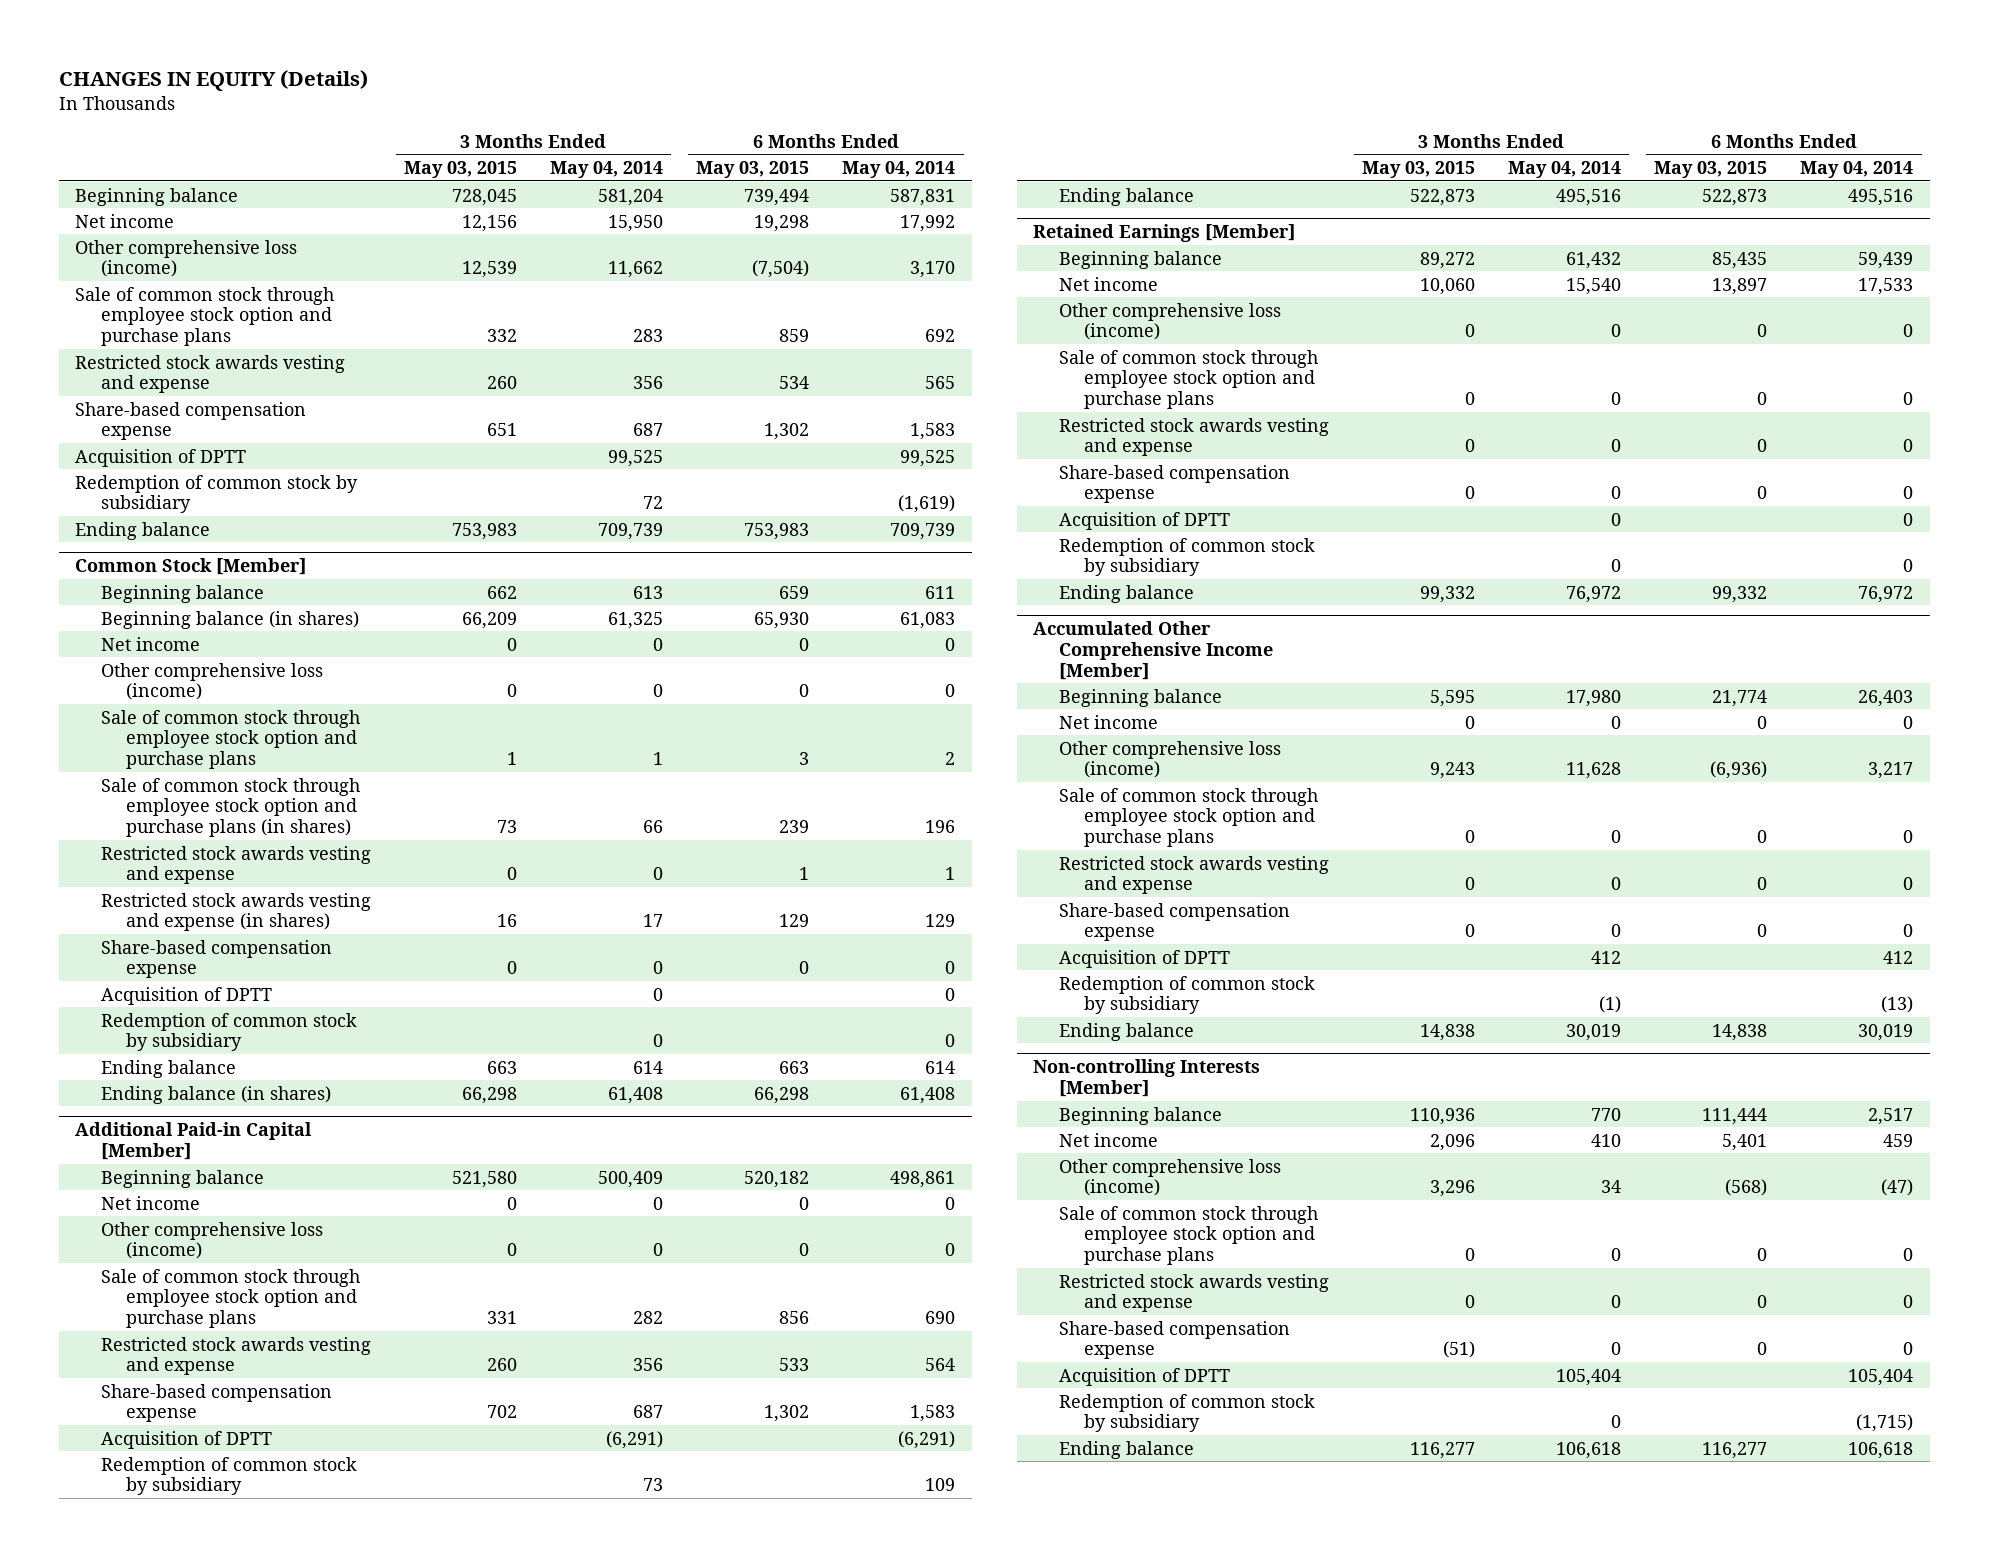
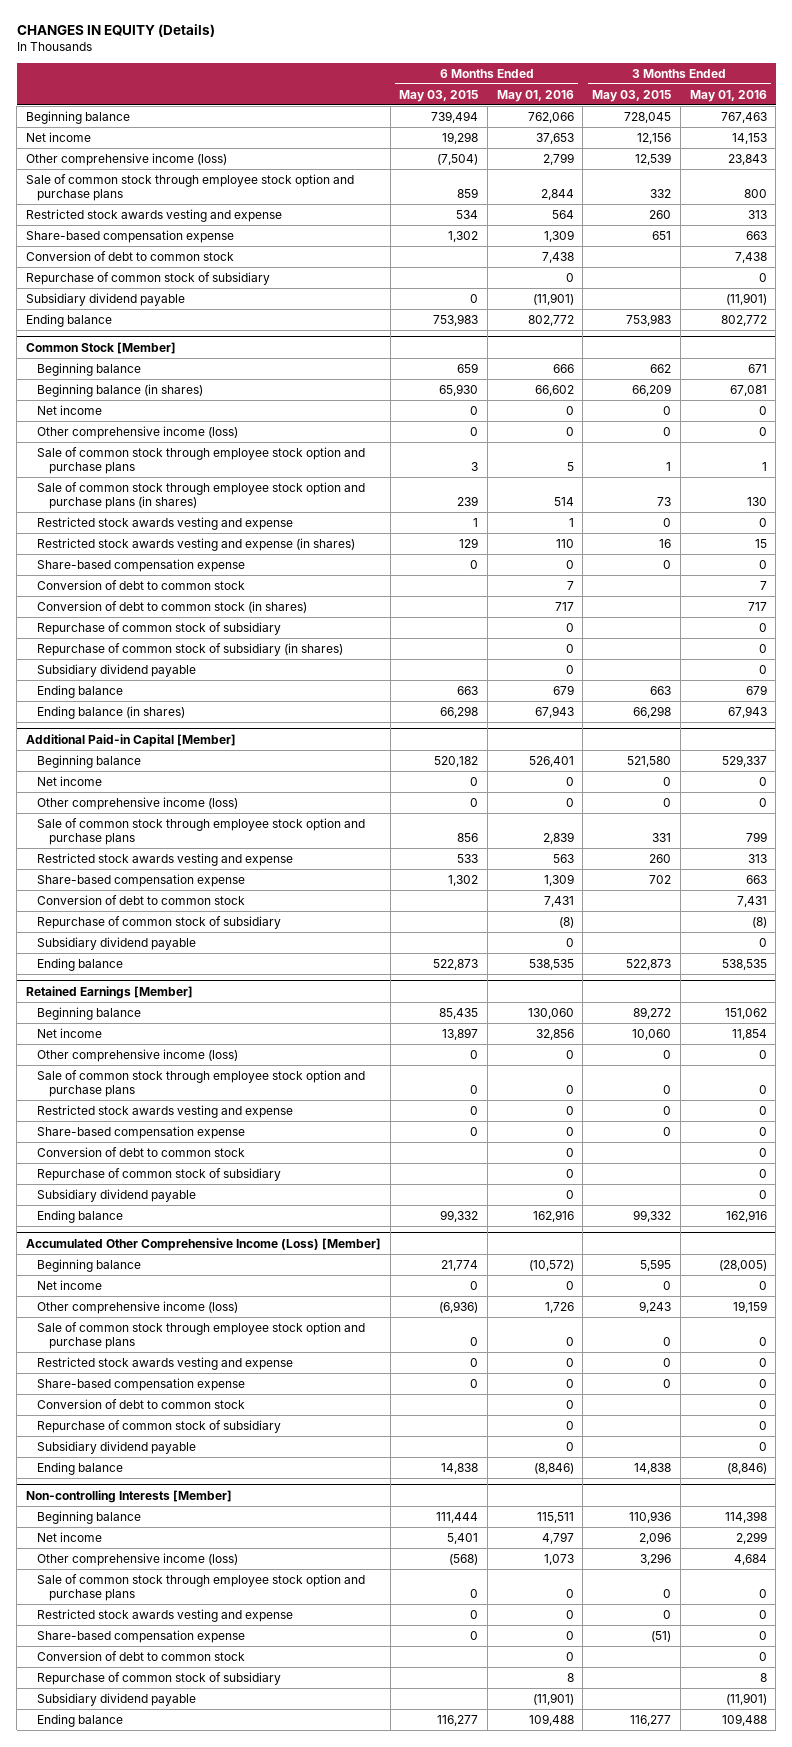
[550,160,664,178] May 04, 2014 -> none
[842,160,956,178] May 04, 2014 -> none
none -> [496,89,574,102] May 01, 2016
none -> [689,89,767,102] May 01, 2016
[75,239,298,278] Other comprehensive loss (income) -> [25,152,227,166] Other comprehensive income (loss)
[75,448,247,467] Acquisition of DPTT -> none
none -> [25,250,234,261] Conversion of debt to common stock
[75,474,359,514] Redemption of common stock by subsidiary -> [25,271,270,285] Repurchase of common stock of subsidiary
none -> [25,292,185,306] Subsidiary dividend payable
[100,662,323,701] Other comprehensive loss (income) -> [37,425,239,439] Other comprehensive income (loss)
[100,986,272,1005] Acquisition of DPTT -> none
none -> [37,579,246,590] Conversion of debt to common stock
none -> [37,600,308,613] Conversion of debt to common stock (in shares)
[100,1012,357,1052] Redemption of common stock by subsidiary -> [37,621,282,635] Repurchase of common stock of subsidiary
none -> [37,642,344,656] Repurchase of common stock of subsidiary (in shares)
none -> [37,663,197,677] Subsidiary dividend payable
[100,1221,323,1260] Other comprehensive loss (income) -> [37,796,239,810] Other comprehensive income (loss)
[100,1430,272,1449] Acquisition of DPTT -> none
none -> [37,894,246,905] Conversion of debt to common stock
[100,1456,357,1496] Redemption of common stock by subsidiary -> [37,915,282,929] Repurchase of common stock of subsidiary
none -> [37,936,197,950] Subsidiary dividend payable
[1058,302,1281,341] Other comprehensive loss (income) -> [37,1048,239,1062] Other comprehensive income (loss)
[1058,511,1230,530] Acquisition of DPTT -> none
none -> [37,1146,246,1157] Conversion of debt to common stock
[1058,537,1315,577] Redemption of common stock by subsidiary -> [37,1167,282,1181] Repurchase of common stock of subsidiary
none -> [37,1188,197,1202] Subsidiary dividend payable
[1033,620,1273,680] Accumulated Other Comprehensive Income [Member] -> [25,1237,381,1251] Accumulated Other Comprehensive Income (Loss) [Member]
[1058,740,1281,779] Other comprehensive loss (income) -> [37,1300,239,1314] Other comprehensive income (loss)
[1058,949,1230,968] Acquisition of DPTT -> none
none -> [37,1398,246,1409] Conversion of debt to common stock
[1058,975,1315,1015] Redemption of common stock by subsidiary -> [37,1419,282,1433] Repurchase of common stock of subsidiary
none -> [37,1440,197,1454] Subsidiary dividend payable
[1058,1158,1281,1197] Other comprehensive loss (income) -> [37,1552,239,1566] Other comprehensive income (loss)
[1058,1367,1230,1386] Acquisition of DPTT -> none
none -> [37,1650,246,1661] Conversion of debt to common stock
[1058,1393,1315,1433] Redemption of common stock by subsidiary -> [37,1671,282,1685] Repurchase of common stock of subsidiary
none -> [37,1692,197,1706] Subsidiary dividend payable

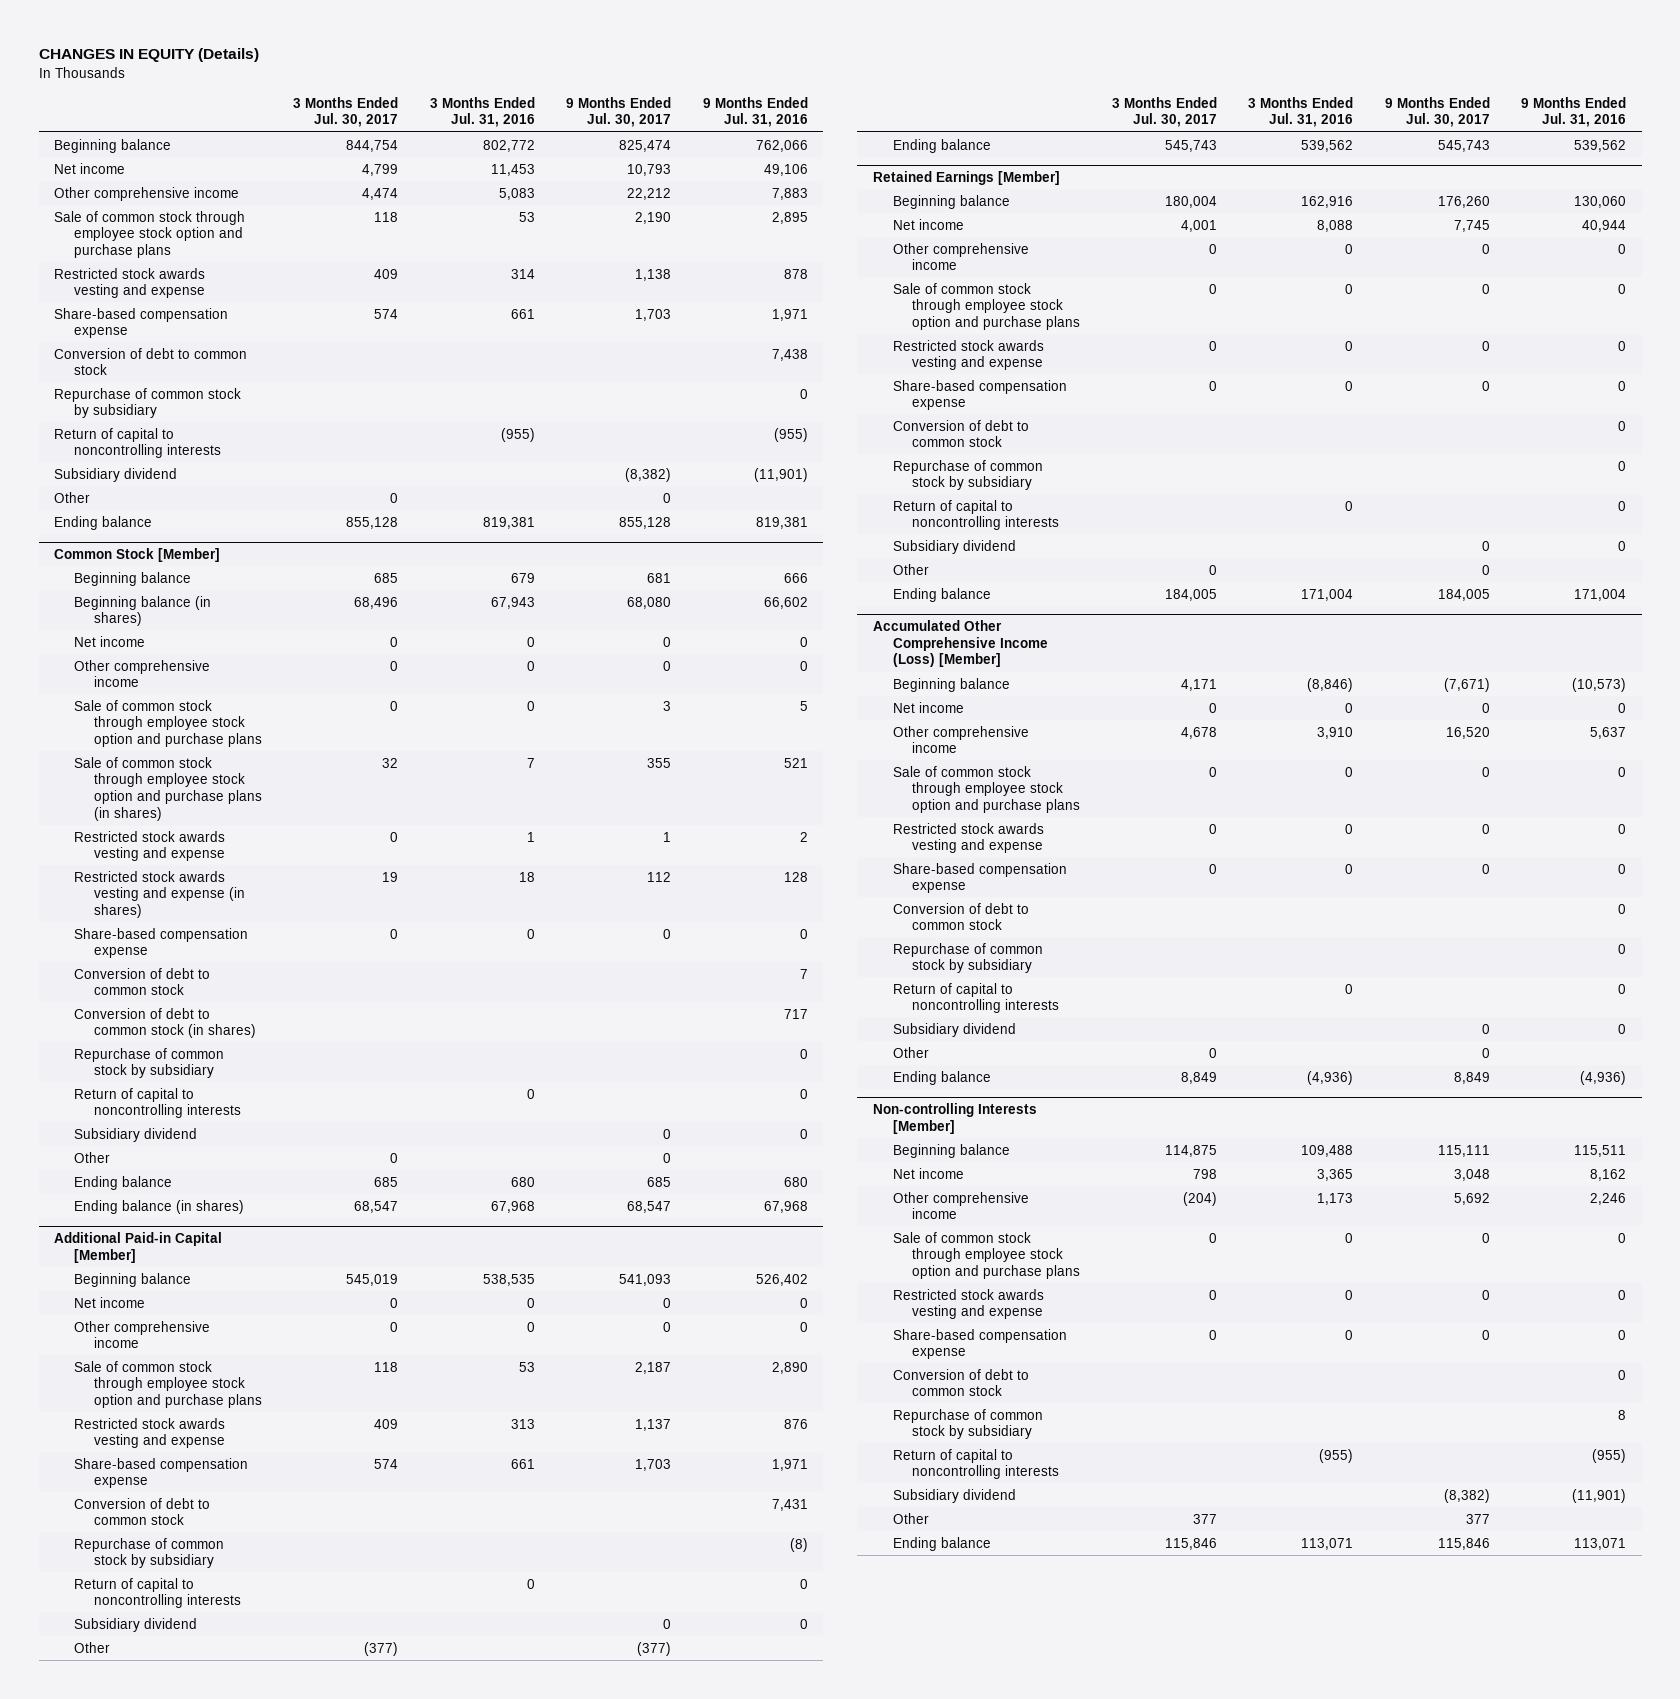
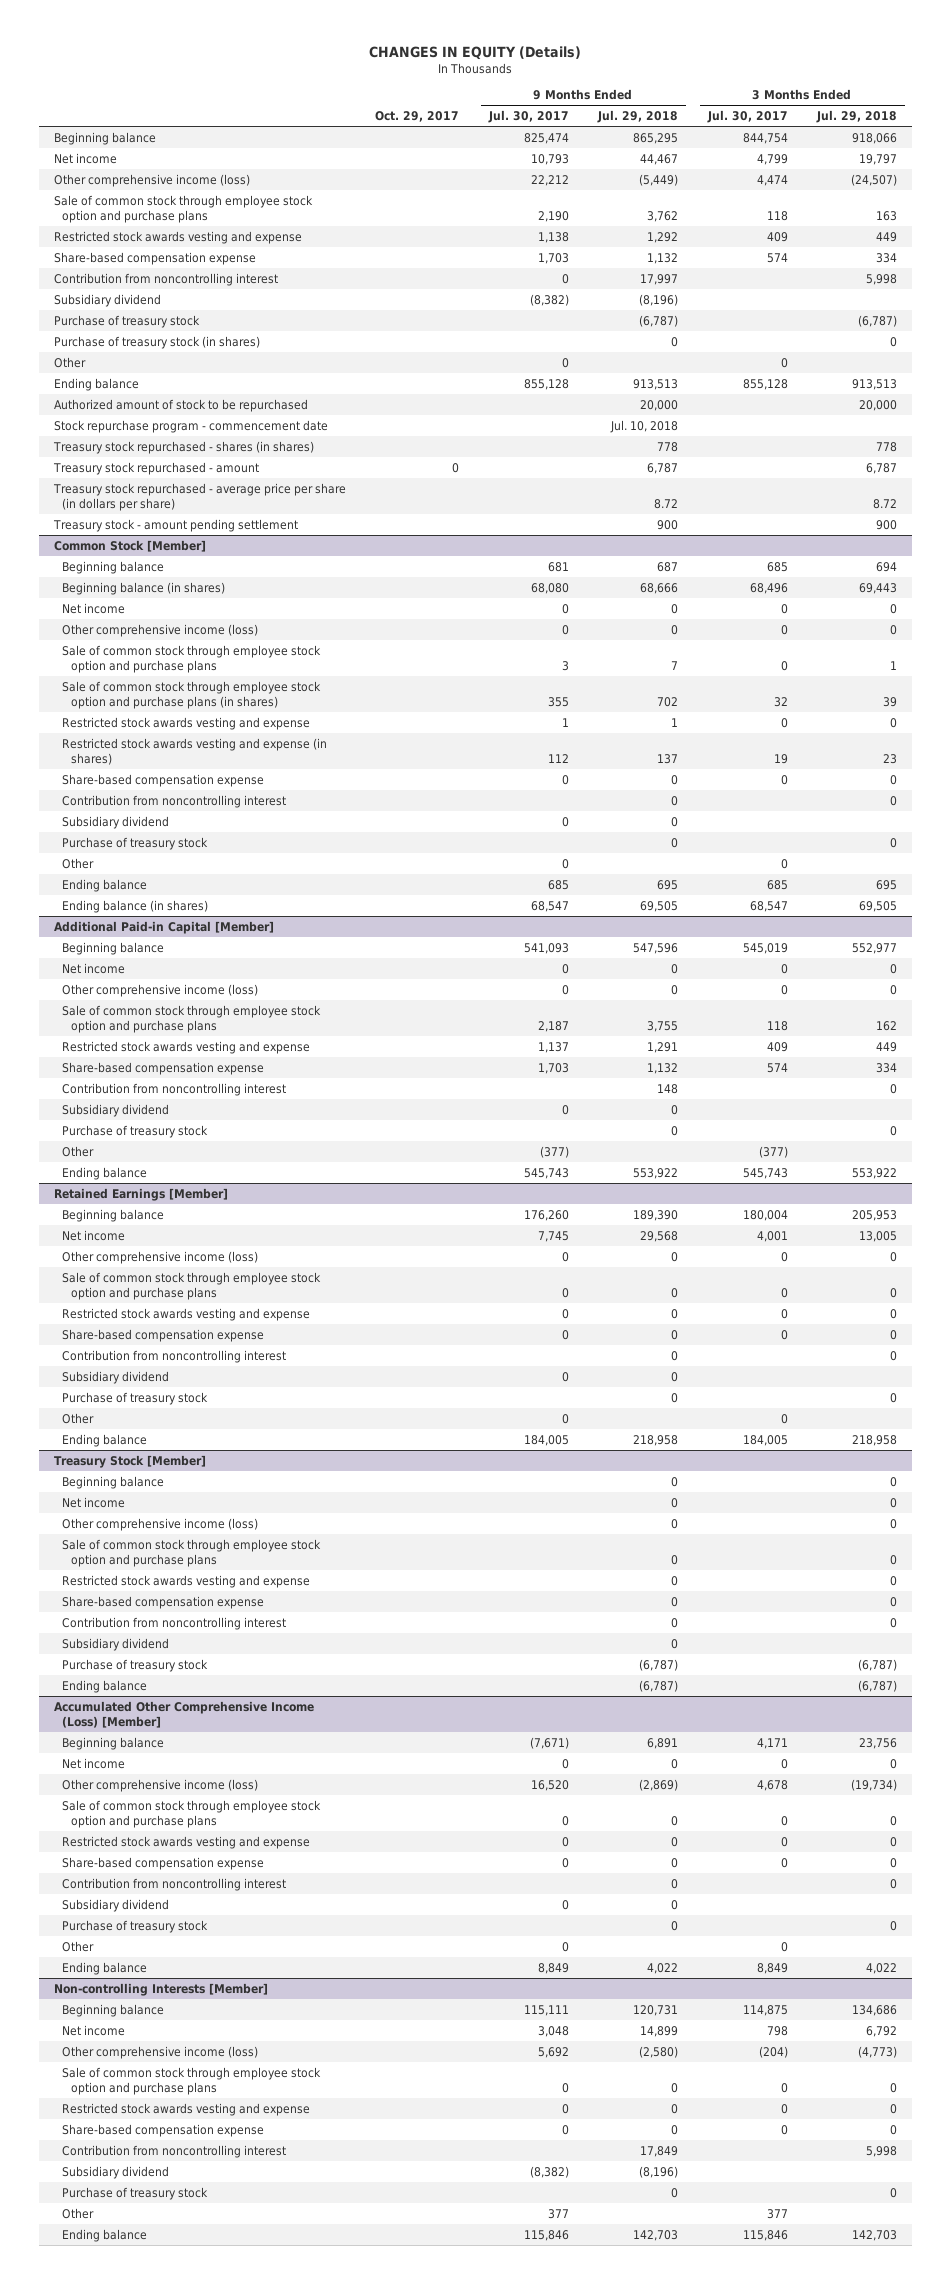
[429,96,535,128] 3 Months Ended Jul. 31, 2016 -> none
[702,96,808,128] 9 Months Ended Jul. 31, 2016 -> none
none -> [375,110,460,122] Oct. 29, 2017
none -> [597,109,679,123] Jul. 29, 2018
none -> [816,109,898,123] Jul. 29, 2018
[54,186,240,201] Other comprehensive income -> [53,173,250,187] Other comprehensive income (loss)
[54,347,248,376] Conversion of debt to common stock -> none
[54,387,242,419] Repurchase of common stock by subsidiary -> none
[54,427,222,459] Return of capital to noncontrolling interests -> none
none -> [53,272,278,286] Contribution from noncontrolling interest
none -> [53,314,200,328] Purchase of treasury stock
none -> [53,335,260,349] Purchase of treasury stock (in shares)
none -> [53,398,308,412] Authorized amount of stock to be repurchased
none -> [53,419,328,433] Stock repurchase program - commencement date
none -> [52,440,314,454] Treasury stock repurchased - shares (in shares)
none -> [52,461,259,475] Treasury stock repurchased - amount
none -> [52,482,346,511] Treasury stock repurchased - average price per share (in dollars per share)
none -> [52,518,298,532] Treasury stock - amount pending settlement
[74,659,211,688] Other comprehensive income -> [62,623,259,637] Other comprehensive income (loss)
[74,967,211,996] Conversion of debt to common stock -> none
[74,1007,256,1039] Conversion of debt to common stock (in shares) -> none
[74,1047,225,1079] Repurchase of common stock by subsidiary -> none
[74,1087,241,1119] Return of capital to noncontrolling interests -> none
none -> [62,794,287,808] Contribution from noncontrolling interest
none -> [62,836,209,850] Purchase of treasury stock
[74,1320,211,1349] Other comprehensive income -> [62,983,259,997] Other comprehensive income (loss)
[74,1497,211,1526] Conversion of debt to common stock -> none
[74,1537,225,1569] Repurchase of common stock by subsidiary -> none
[74,1577,241,1609] Return of capital to noncontrolling interests -> none
none -> [62,1082,287,1096] Contribution from noncontrolling interest
none -> [62,1124,209,1138] Purchase of treasury stock
[892,242,1029,271] Other comprehensive income -> [62,1250,259,1264] Other comprehensive income (loss)
[892,419,1029,448] Conversion of debt to common stock -> none
[892,459,1043,491] Repurchase of common stock by subsidiary -> none
[892,499,1060,531] Return of capital to noncontrolling interests -> none
none -> [62,1349,287,1363] Contribution from noncontrolling interest
none -> [62,1391,209,1405] Purchase of treasury stock
none -> [53,1454,206,1468] Treasury Stock [Member]
none -> [62,1475,165,1489] Beginning balance
none -> [62,1496,126,1508] Net income
none -> [62,1517,259,1531] Other comprehensive income (loss)
none -> [62,1538,322,1567] Sale of common stock through employee stock option and purchase plans
none -> [62,1574,311,1588] Restricted stock awards vesting and expense
none -> [62,1595,265,1609] Share-based compensation expense
none -> [62,1616,287,1630] Contribution from noncontrolling interest
none -> [62,1637,170,1651] Subsidiary dividend
none -> [62,1658,209,1672] Purchase of treasury stock
none -> [62,1679,148,1693] Ending balance
[892,725,1029,754] Other comprehensive income -> [62,1778,259,1792] Other comprehensive income (loss)
[892,902,1029,931] Conversion of debt to common stock -> none
[892,942,1043,974] Repurchase of common stock by subsidiary -> none
[892,982,1060,1014] Return of capital to noncontrolling interests -> none
none -> [62,1877,287,1891] Contribution from noncontrolling interest
none -> [62,1919,209,1933] Purchase of treasury stock
[892,1191,1029,1220] Other comprehensive income -> [62,2045,259,2059] Other comprehensive income (loss)
[892,1368,1029,1397] Conversion of debt to common stock -> none
[892,1408,1043,1440] Repurchase of common stock by subsidiary -> none
[892,1448,1060,1480] Return of capital to noncontrolling interests -> none
none -> [62,2144,287,2158] Contribution from noncontrolling interest
none -> [62,2186,209,2200] Purchase of treasury stock

